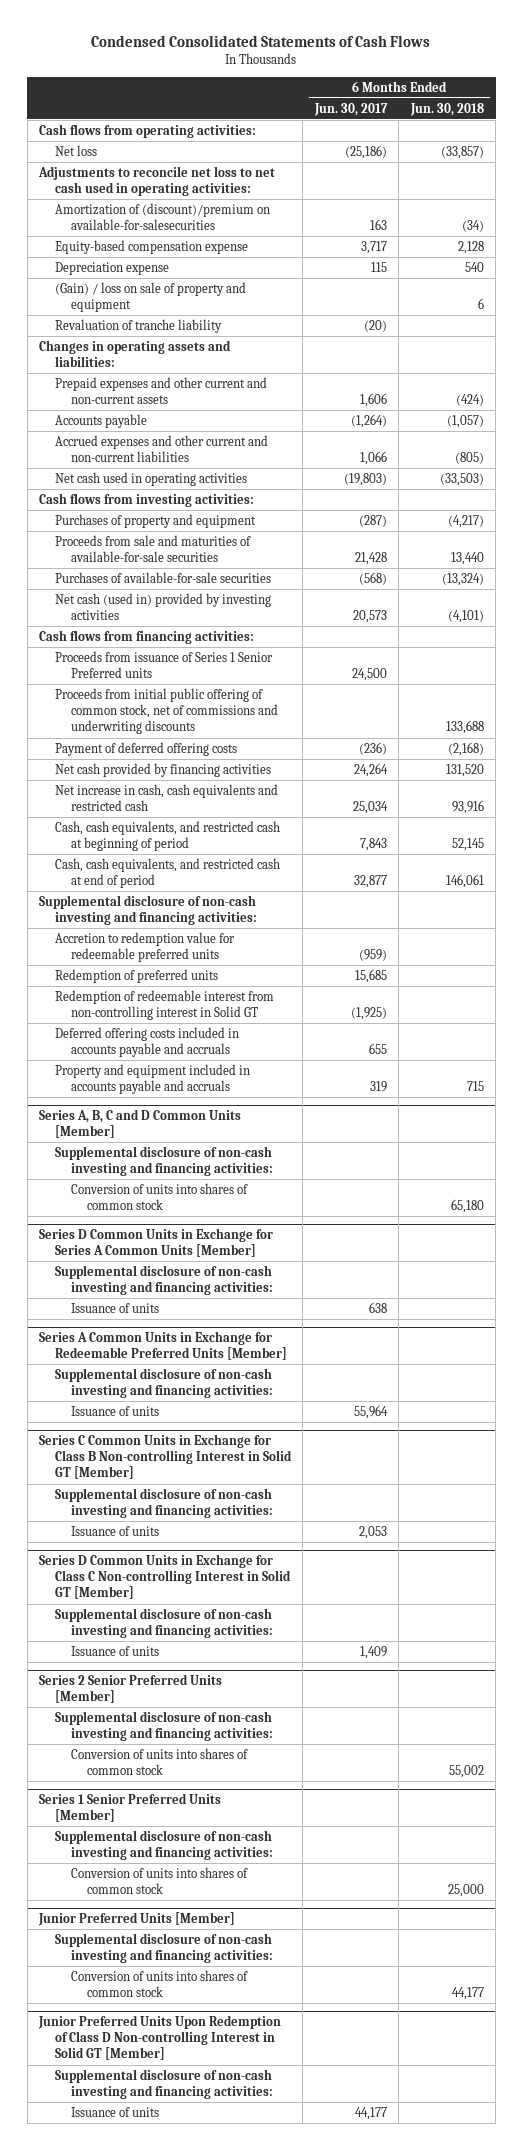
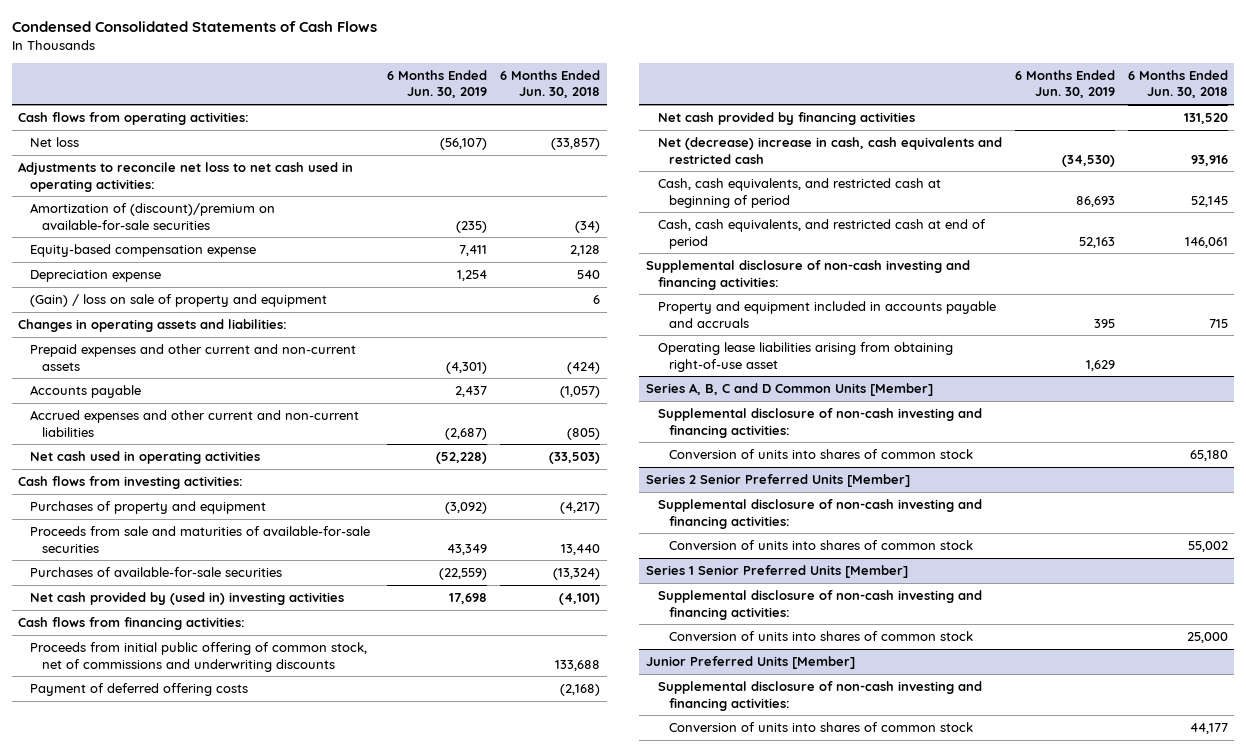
[313,102,388,116] Jun. 30, 2017 -> none
none -> [386,69,487,99] 6 Months Ended Jun. 30, 2019
[55,202,271,231] Amortization of (discount)/premium on available-for-salesecurities -> [29,203,275,230] Amortization of (discount)/premium on available-for-sale securities
[55,318,223,333] Revaluation of tranche liability -> none
[55,592,272,621] Net cash (used in) provided by investing activities -> [29,592,344,606] Net cash provided by (used in) investing activities
[55,650,274,679] Proceeds from issuance of Series 1 Senior Preferred units -> none
[55,783,279,812] Net increase in cash, cash equivalents and restricted cash -> [657,137,1002,164] Net (decrease) increase in cash, cash equivalents and restricted cash
[55,931,236,963] Accretion to redemption value for redeemable preferred units -> none
[55,968,219,983] Redemption of preferred units -> none
[55,989,275,1021] Redemption of redeemable interest from non-controlling interest in Solid GT -> none
[55,1026,240,1058] Deferred offering costs included in accounts payable and accruals -> none
none -> [657,342,953,372] Operating lease liabilities arising from obtaining right-of-use asset
[39,1227,274,1258] Series D Common Units in Exchange for Series A Common Units [Member] -> none
[55,1264,273,1296] Supplemental disclosure of non-cash investing and financing activities: -> none
[70,1302,159,1313] Issuance of units -> none
[39,1330,288,1361] Series A Common Units in Exchange for Redeemable Preferred Units [Member] -> none
[55,1367,273,1399] Supplemental disclosure of non-cash investing and financing activities: -> none
[70,1405,159,1416] Issuance of units -> none
[39,1433,293,1480] Series C Common Units in Exchange for Class B Non-controlling Interest in Solid GT [Member] -> none
[55,1487,273,1519] Supplemental disclosure of non-cash investing and financing activities: -> none
[70,1525,159,1536] Issuance of units -> none
[39,1553,292,1600] Series D Common Units in Exchange for Class C Non-controlling Interest in Solid GT [Member] -> none
[55,1607,273,1639] Supplemental disclosure of non-cash investing and financing activities: -> none
[70,1645,159,1656] Issuance of units -> none
[38,2014,282,2061] Junior Preferred Units Upon Redemption of Class D Non-controlling Interest in Solid GT [Member] -> none
[55,2068,273,2100] Supplemental disclosure of non-cash investing and financing activities: -> none
[70,2106,159,2117] Issuance of units -> none

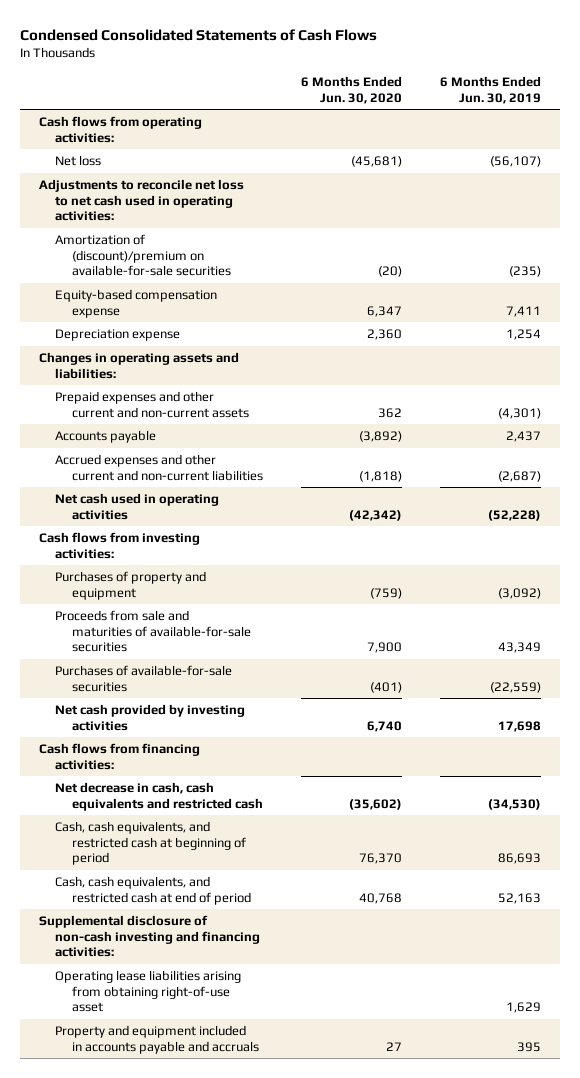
[500,69,601,99] 6 Months Ended Jun. 30, 2018 -> none
none -> [300,76,402,104] 6 Months Ended Jun. 30, 2020
[29,294,327,308] (Gain) / loss on sale of property and equipment -> none
[29,592,344,606] Net cash provided by (used in) investing activities -> [55,704,246,731] Net cash provided by investing activities
[29,642,367,672] Proceeds from initial public offering of common stock, net of commissions and underwriting discounts -> none
[29,683,248,697] Payment of deferred offering costs -> none
[657,112,915,126] Net cash provided by financing activities -> none
[657,137,1002,164] Net (decrease) increase in cash, cash equivalents and restricted cash -> [55,782,264,811] Net decrease in cash, cash equivalents and restricted cash
[645,383,933,397] Series A, B, C and D Common Units [Member] -> none
[657,408,982,438] Supplemental disclosure of non-cash investing and financing activities: -> none
[669,449,974,460] Conversion of units into shares of common stock -> none
[645,474,910,488] Series 2 Senior Preferred Units [Member] -> none
[657,499,982,529] Supplemental disclosure of non-cash investing and financing activities: -> none
[669,540,974,551] Conversion of units into shares of common stock -> none
[645,565,908,579] Series 1 Senior Preferred Units [Member] -> none
[657,590,982,620] Supplemental disclosure of non-cash investing and financing activities: -> none
[669,631,974,642] Conversion of units into shares of common stock -> none
[645,656,855,670] Junior Preferred Units [Member] -> none
[657,681,982,711] Supplemental disclosure of non-cash investing and financing activities: -> none
[669,722,974,733] Conversion of units into shares of common stock -> none
[657,301,996,328] Property and equipment included in accounts payable and accruals -> [55,1025,260,1054] Property and equipment included in accounts payable and accruals

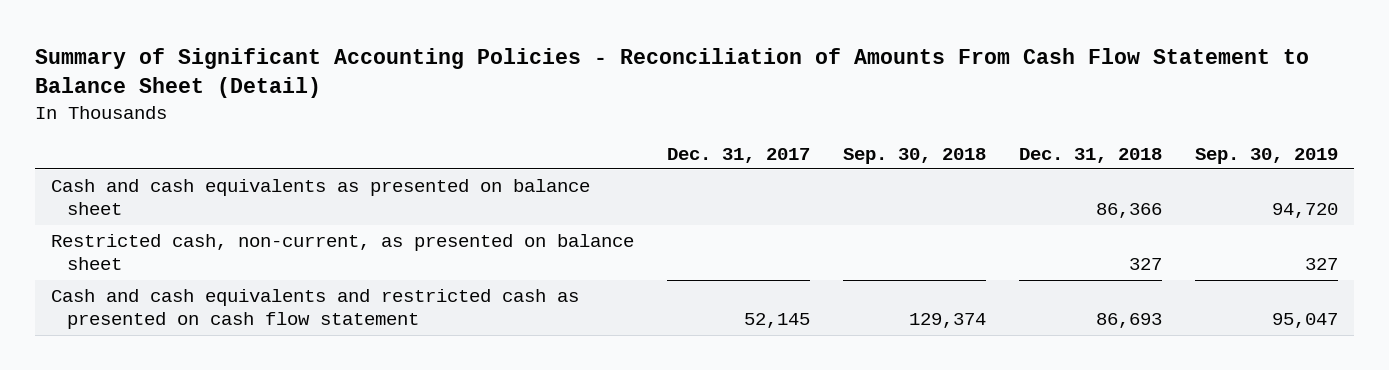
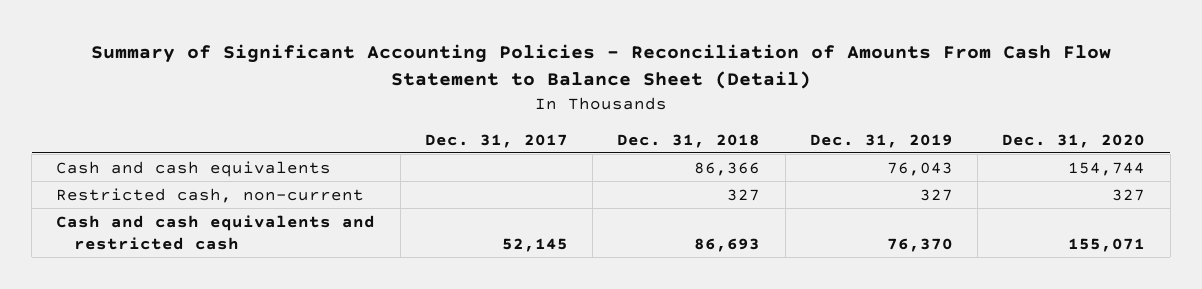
[842,147,986,164] Sep. 30, 2018 -> none
[1194,147,1338,164] Sep. 30, 2019 -> none
none -> [809,133,953,148] Dec. 31, 2019
none -> [1002,133,1146,148] Dec. 31, 2020
[51,178,591,216] Cash and cash equivalents as presented on balance sheet -> [56,160,332,177] Cash and cash equivalents
[51,233,635,271] Restricted cash, non-current, as presented on balance sheet -> [56,187,365,203] Restricted cash, non-current
[51,288,580,330] Cash and cash equivalents and restricted cash as presented on cash flow statement -> [56,214,376,250] Cash and cash equivalents and restricted cash

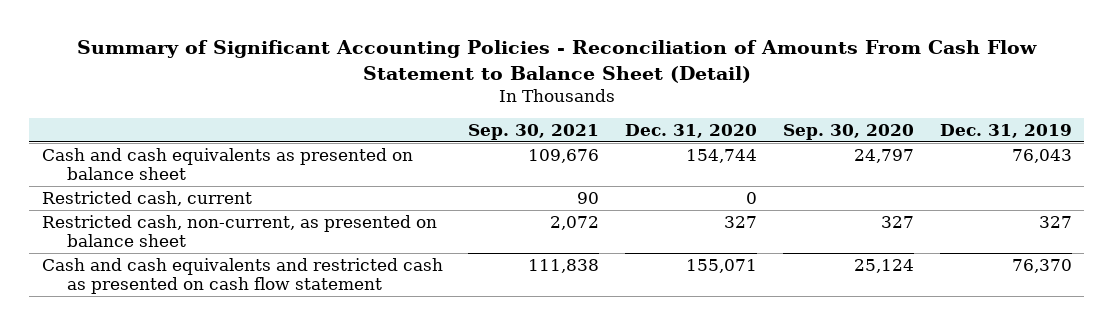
[424,133,568,148] Dec. 31, 2017 -> none
[617,133,761,148] Dec. 31, 2018 -> none
none -> [468,123,600,140] Sep. 30, 2021
none -> [782,123,914,140] Sep. 30, 2020
[56,160,332,177] Cash and cash equivalents -> [41,147,413,180] Cash and cash equivalents as presented on balance sheet
none -> [41,190,252,206] Restricted cash, current
[56,187,365,203] Restricted cash, non-current -> [41,214,437,247] Restricted cash, non-current, as presented on balance sheet
[56,214,376,250] Cash and cash equivalents and restricted cash -> [41,257,443,294] Cash and cash equivalents and restricted cash as presented on cash flow statement

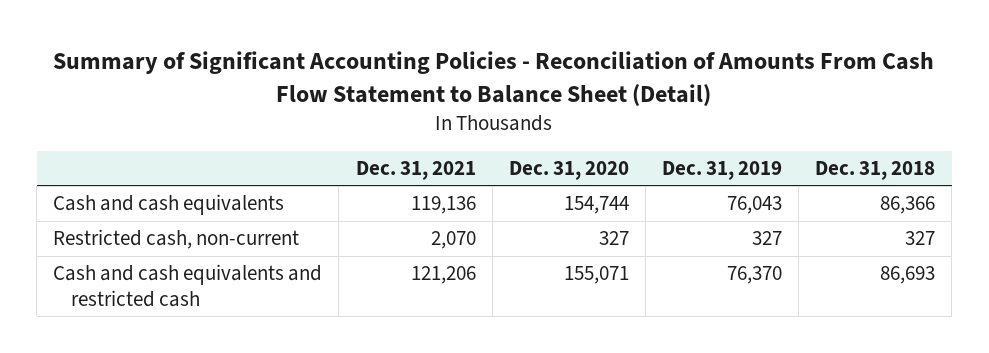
[468,123,600,140] Sep. 30, 2021 -> none
[782,123,914,140] Sep. 30, 2020 -> none
none -> [355,160,476,180] Dec. 31, 2021
none -> [815,160,936,180] Dec. 31, 2018
[41,190,252,206] Restricted cash, current -> none
[41,147,413,180] Cash and cash equivalents as presented on balance sheet -> [53,194,285,216] Cash and cash equivalents
[41,214,437,247] Restricted cash, non-current, as presented on balance sheet -> [53,229,300,250] Restricted cash, non-current
[41,257,443,294] Cash and cash equivalents and restricted cash as presented on cash flow statement -> [53,264,323,307] Cash and cash equivalents and restricted cash

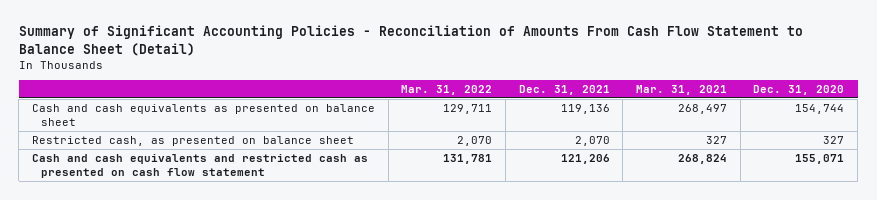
[662,160,783,180] Dec. 31, 2019 -> none
[815,160,936,180] Dec. 31, 2018 -> none
none -> [401,85,493,96] Mar. 31, 2022
none -> [636,85,728,96] Mar. 31, 2021
[53,194,285,216] Cash and cash equivalents -> [32,103,376,126] Cash and cash equivalents as presented on balance sheet
[53,229,300,250] Restricted cash, non-current -> [32,135,355,146] Restricted cash, as presented on balance sheet
[53,264,323,307] Cash and cash equivalents and restricted cash -> [32,153,369,178] Cash and cash equivalents and restricted cash as presented on cash flow statement

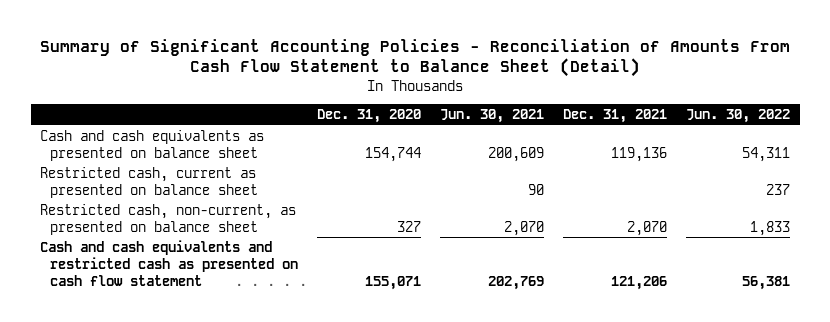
[401,85,493,96] Mar. 31, 2022 -> none
[636,85,728,96] Mar. 31, 2021 -> none
none -> [439,109,544,124] Jun. 30, 2021
none -> [685,109,790,124] Jun. 30, 2022
none -> [40,166,258,198] Restricted cash, current as presented on balance sheet
[32,135,355,146] Restricted cash, as presented on balance sheet -> [40,203,297,235] Restricted cash, non-current, as presented on balance sheet

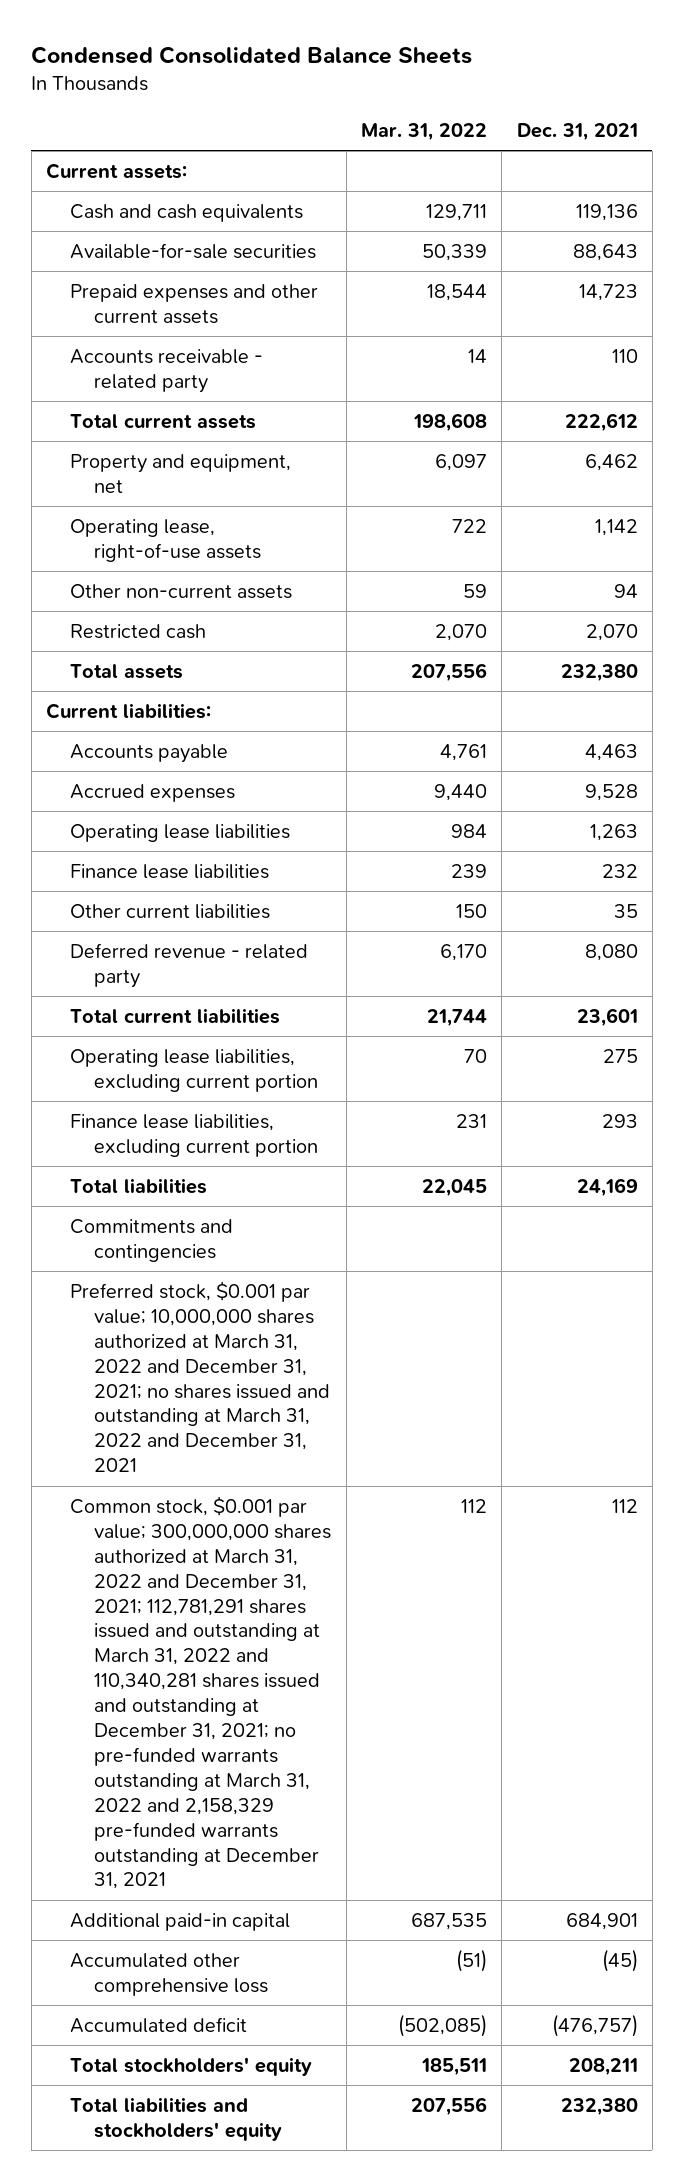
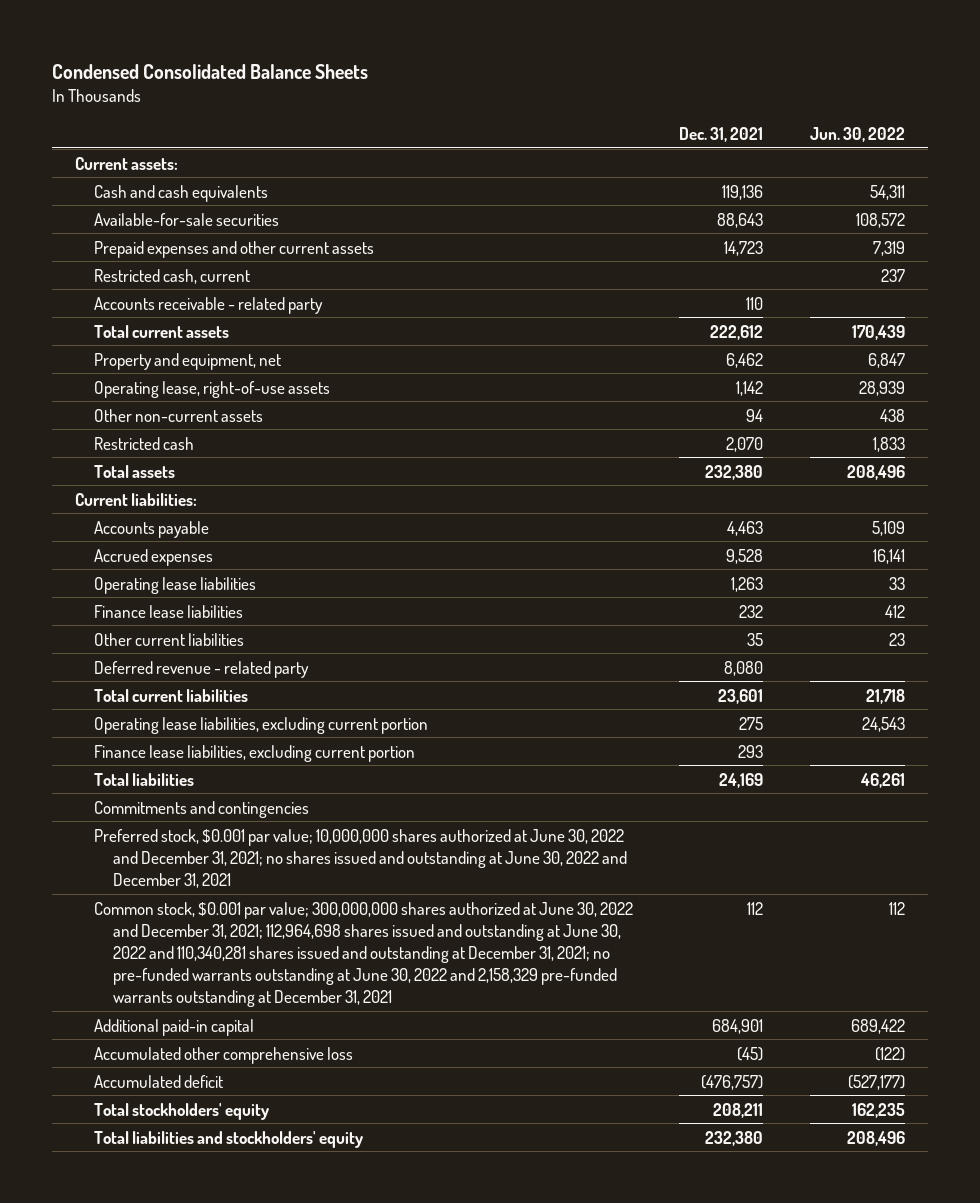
[361,122,488,141] Mar. 31, 2022 -> none
none -> [809,126,905,142] Jun. 30, 2022
none -> [94,268,251,284] Restricted cash, current
[70,1281,331,1473] Preferred stock, $0.001 par value; 10,000,000 shares authorized at March 31, 2022 and December 31, 2021; no shares issued and outstanding at March 31, 2022 and December 31, 2021 -> [94,828,627,888] Preferred stock, $0.001 par value; 10,000,000 shares authorized at June 30, 2022 and December 31, 2021; no shares issued and outstanding at June 30, 2022 and December 31, 2021
[70,1496,332,1890] Common stock, $0.001 par value; 300,000,000 shares authorized at March 31, 2022 and December 31, 2021; 112,781,291 shares issued and outstanding at March 31, 2022 and 110,340,281 shares issued and outstanding at December 31, 2021; no pre-funded warrants outstanding at March 31, 2022 and 2,158,329 pre-funded warrants outstanding at December 31, 2021 -> [94,901,634,1008] Common stock, $0.001 par value; 300,000,000 shares authorized at June 30, 2022 and December 31, 2021; 112,964,698 shares issued and outstanding at June 30, 2022 and 110,340,281 shares issued and outstanding at December 31, 2021; no pre-funded warrants outstanding at June 30, 2022 and 2,158,329 pre-funded warrants outstanding at December 31, 2021

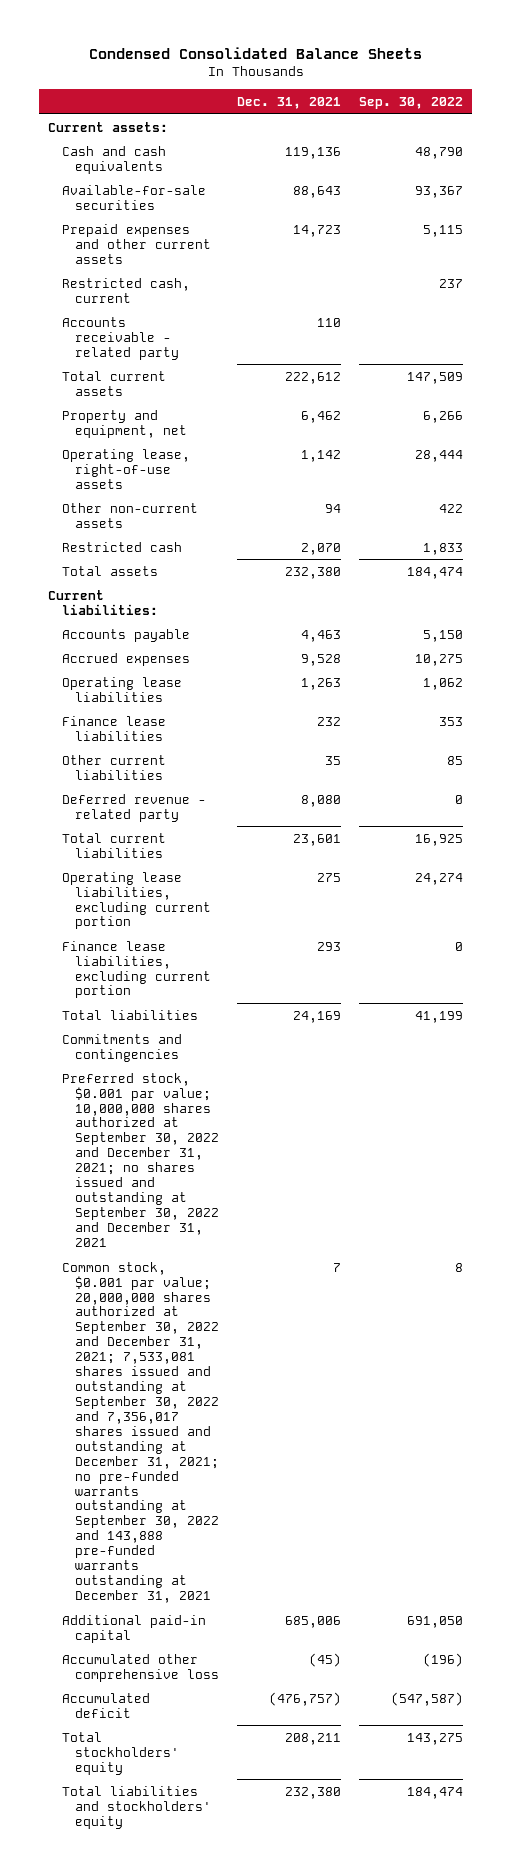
[809,126,905,142] Jun. 30, 2022 -> none
none -> [358,96,463,109] Sep. 30, 2022
[94,828,627,888] Preferred stock, $0.001 par value; 10,000,000 shares authorized at June 30, 2022 and December 31, 2021; no shares issued and outstanding at June 30, 2022 and December 31, 2021 -> [61,1072,220,1247] Preferred stock, $0.001 par value; 10,000,000 shares authorized at September 30, 2022 and December 31, 2021; no shares issued and outstanding at September 30, 2022 and December 31, 2021
[94,901,634,1008] Common stock, $0.001 par value; 300,000,000 shares authorized at June 30, 2022 and December 31, 2021; 112,964,698 shares issued and outstanding at June 30, 2022 and 110,340,281 shares issued and outstanding at December 31, 2021; no pre-funded warrants outstanding at June 30, 2022 and 2,158,329 pre-funded warrants outstanding at December 31, 2021 -> [61,1261,220,1604] Common stock, $0.001 par value; 20,000,000 shares authorized at September 30, 2022 and December 31, 2021; 7,533,081 shares issued and outstanding at September 30, 2022 and 7,356,017 shares issued and outstanding at December 31, 2021; no pre-funded warrants outstanding at September 30, 2022 and 143,888 pre-funded warrants outstanding at December 31, 2021
[747,901,764,915] 112 -> [333,1262,342,1272] 7
[712,1018,764,1034] 684,901 -> [285,1615,342,1628] 685,006

